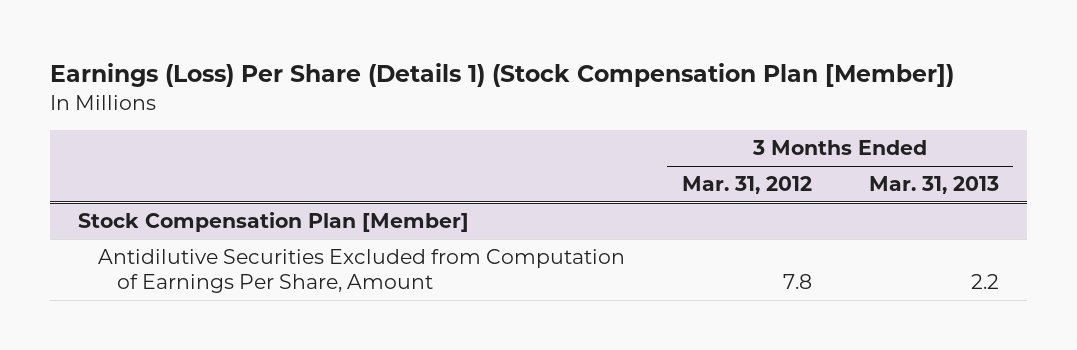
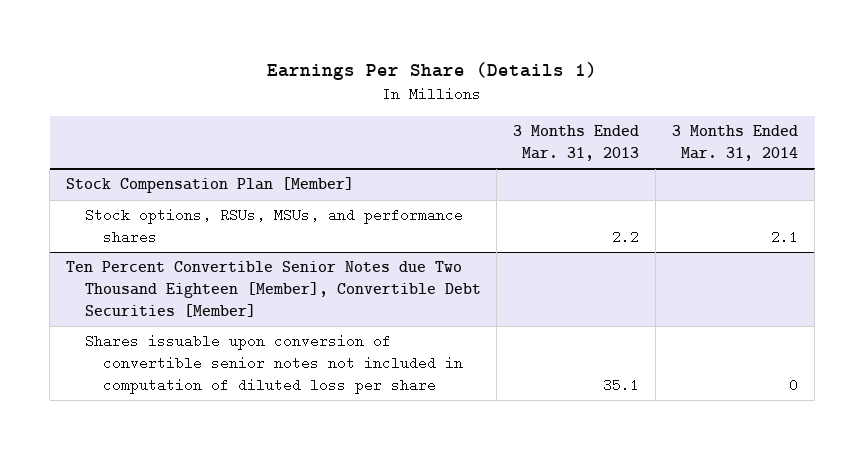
[49,62,954,87] Earnings (Loss) Per Share (Details 1) (Stock Compensation Plan [Member]) -> [267,62,598,81] Earnings Per Share (Details 1)
[681,176,812,195] Mar. 31, 2012 -> none
none -> [672,125,799,162] 3 Months Ended Mar. 31, 2014
[97,249,625,294] Antidilutive Securities Excluded from Computation of Earnings Per Share, Amount -> [84,208,463,245] Stock options, RSUs, MSUs, and performance shares
none -> [66,261,481,317] Ten Percent Convertible Senior Notes due Two Thousand Eighteen [Member], Convertible Debt Securities [Member]
none -> [84,334,463,394] Shares issuable upon conversion of convertible senior notes not included in computation of diluted loss per share

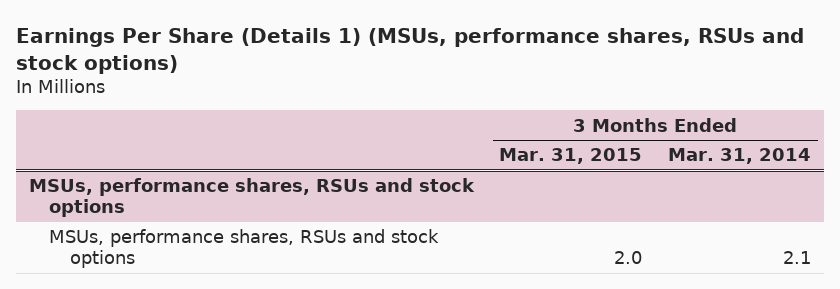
[267,62,598,81] Earnings Per Share (Details 1) -> [15,27,804,74] Earnings Per Share (Details 1) (MSUs, performance shares, RSUs and stock options)
[513,125,640,162] 3 Months Ended Mar. 31, 2013 -> none
none -> [499,148,643,165] Mar. 31, 2015
[66,177,355,194] Stock Compensation Plan [Member] -> none
[66,261,481,317] Ten Percent Convertible Senior Notes due Two Thousand Eighteen [Member], Convertible Debt Securities [Member] -> none
[84,334,463,394] Shares issuable upon conversion of convertible senior notes not included in computation of diluted loss per share -> none
none -> [28,178,475,218] MSUs, performance shares, RSUs and stock options
[84,208,463,245] Stock options, RSUs, MSUs, and performance shares -> [49,229,440,269] MSUs, performance shares, RSUs and stock options

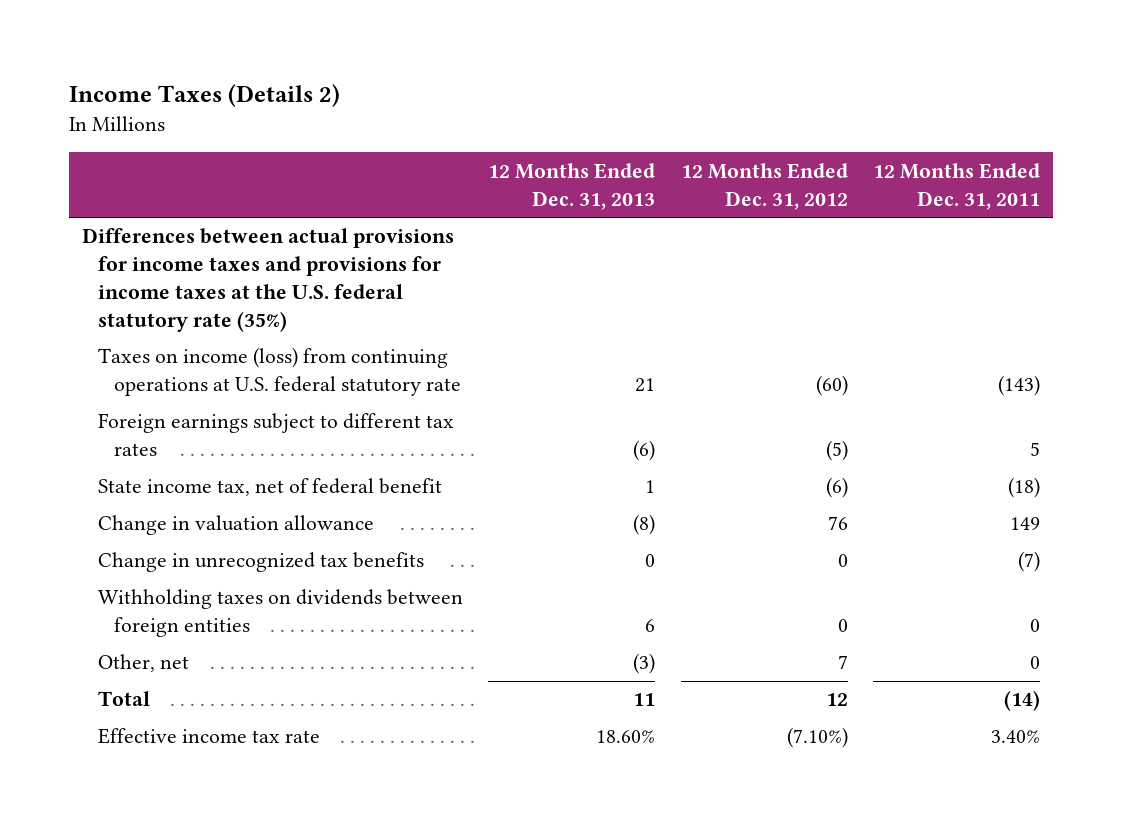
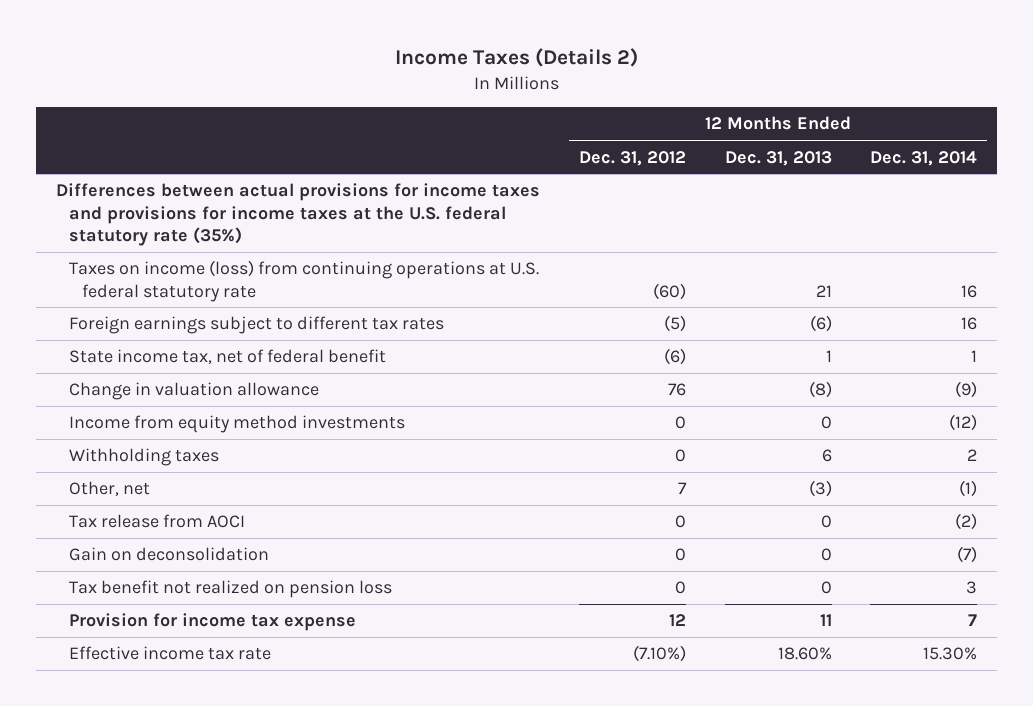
[873,162,1041,210] 12 Months Ended Dec. 31, 2011 -> none
none -> [870,150,978,166] Dec. 31, 2014
[97,552,424,573] Change in unrecognized tax benefits -> none
none -> [68,415,405,434] Income from equity method investments
[97,589,463,638] Withholding taxes on dividends between foreign entities -> [68,448,219,467] Withholding taxes
none -> [68,514,245,529] Tax release from AOCI
none -> [68,547,269,562] Gain on deconsolidation
none -> [68,580,392,599] Tax benefit not realized on pension loss
[97,691,150,707] Total -> [68,613,356,632] Provision for income tax expense

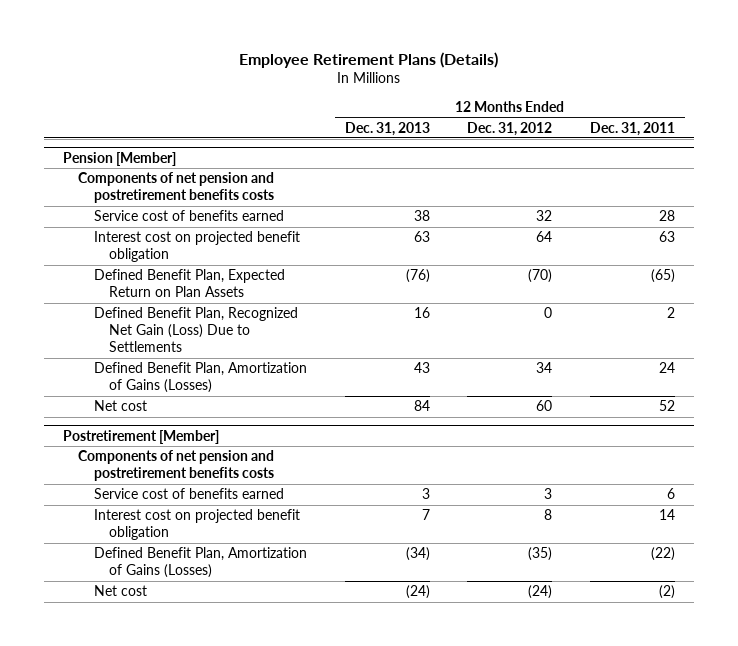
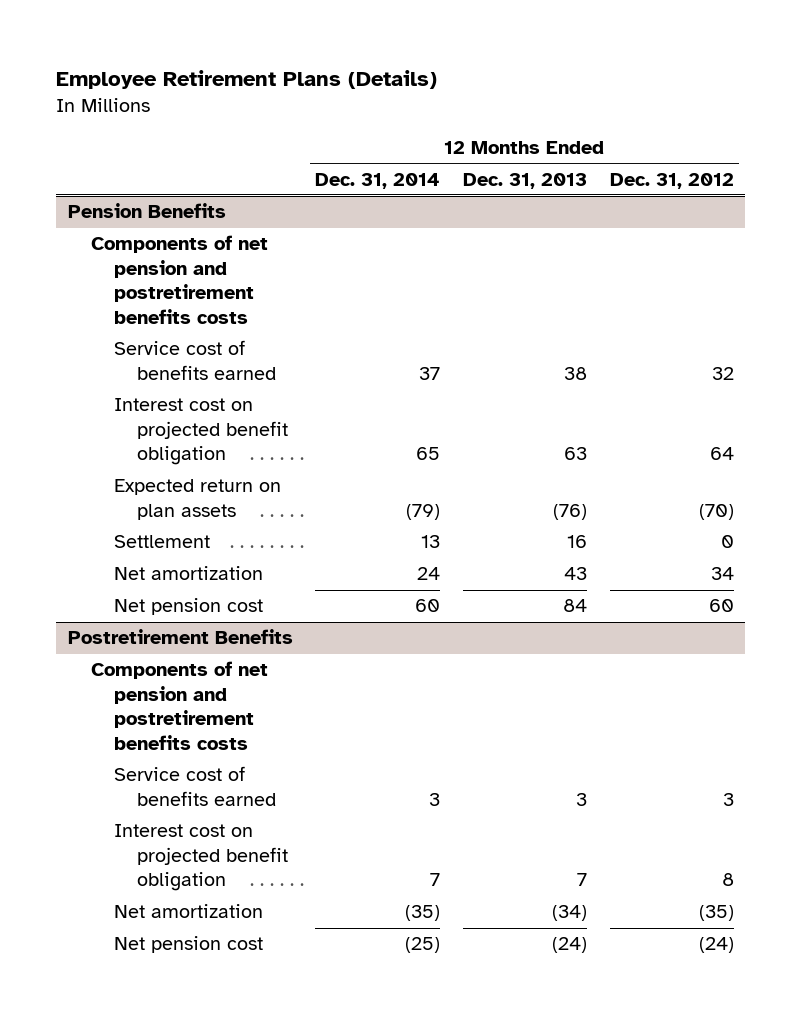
[590,121,676,136] Dec. 31, 2011 -> none
none -> [315,172,441,189] Dec. 31, 2014
[62,151,176,166] Pension [Member] -> none
none -> [67,203,226,219] Pension Benefits
[62,429,219,444] Postretirement [Member] -> none
[93,269,285,298] Defined Benefit Plan, Expected Return on Plan Assets -> [114,479,282,520] Expected return on plan assets
[93,307,298,353] Defined Benefit Plan, Recognized Net Gain (Loss) Due to Settlements -> [114,535,211,549] Settlement
[93,362,307,394] Defined Benefit Plan, Amortization of Gains (Losses) -> [114,566,264,581] Net amortization
[93,400,147,412] Net cost -> [114,598,264,616] Net pension cost
none -> [67,629,293,645] Postretirement Benefits
[93,547,307,579] Defined Benefit Plan, Amortization of Gains (Losses) -> [114,904,264,919] Net amortization
[93,585,147,597] Net cost -> [114,936,264,954] Net pension cost

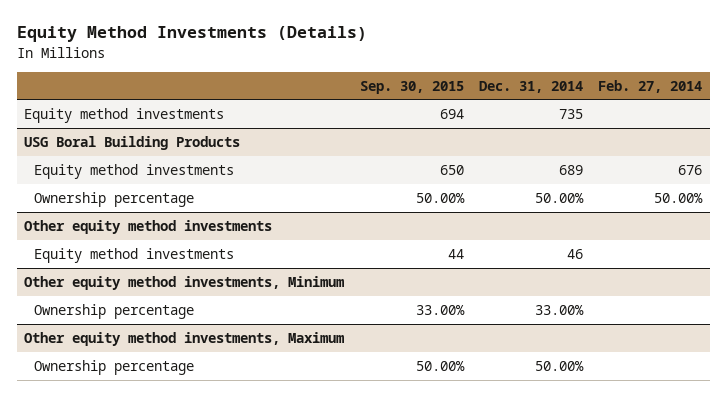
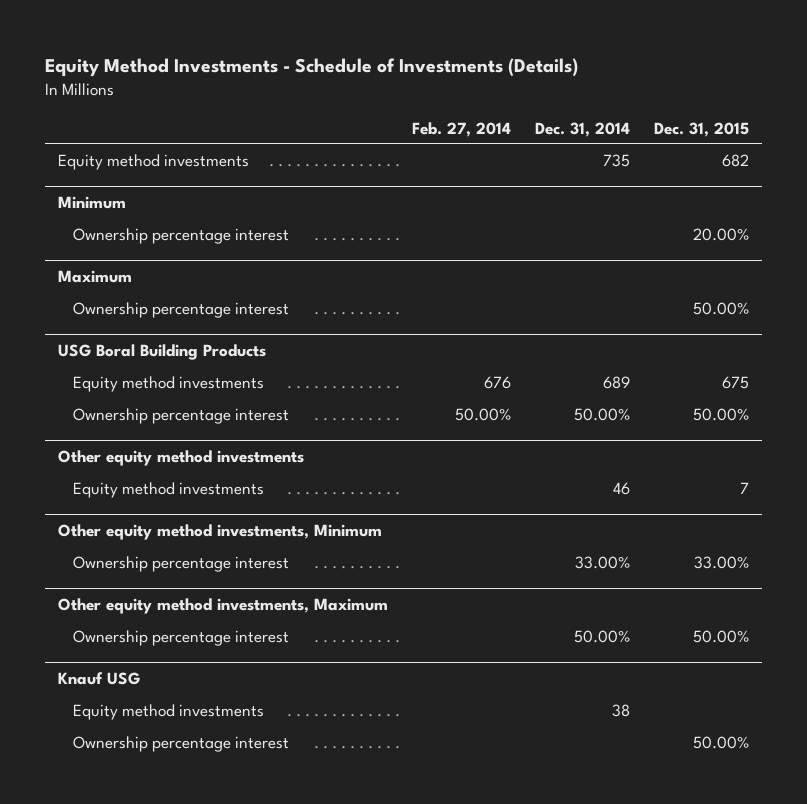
[16,26,367,43] Equity Method Investments (Details) -> [45,57,579,77] Equity Method Investments - Schedule of Investments (Details)
[359,80,464,94] Sep. 30, 2015 -> none
none -> [654,121,750,137] Dec. 31, 2015
none -> [57,196,126,210] Minimum
none -> [72,228,289,245] Ownership percentage interest
none -> [57,270,132,284] Maximum
none -> [72,302,289,319] Ownership percentage interest
[34,191,195,207] Ownership percentage -> [72,408,289,425] Ownership percentage interest
[34,303,195,319] Ownership percentage -> [72,556,289,573] Ownership percentage interest
[34,359,195,375] Ownership percentage -> [72,630,289,647] Ownership percentage interest
none -> [57,672,140,686] Knauf USG
none -> [72,704,264,721] Equity method investments
none -> [72,736,289,753] Ownership percentage interest

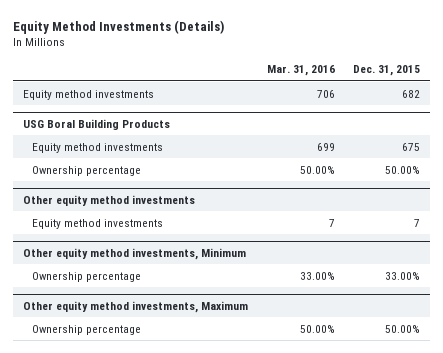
[45,57,579,77] Equity Method Investments - Schedule of Investments (Details) -> [13,19,225,34] Equity Method Investments (Details)
[411,121,511,137] Feb. 27, 2014 -> none
[535,121,631,137] Dec. 31, 2014 -> none
none -> [266,65,335,77] Mar. 31, 2016
[57,196,126,210] Minimum -> none
[72,228,289,245] Ownership percentage interest -> none
[57,270,132,284] Maximum -> none
[72,302,289,319] Ownership percentage interest -> none
[72,408,289,425] Ownership percentage interest -> [32,165,142,176] Ownership percentage
[72,556,289,573] Ownership percentage interest -> [32,271,142,282] Ownership percentage
[57,672,140,686] Knauf USG -> none
[72,704,264,721] Equity method investments -> none
[72,736,289,753] Ownership percentage interest -> none
[72,630,289,647] Ownership percentage interest -> [32,324,142,335] Ownership percentage

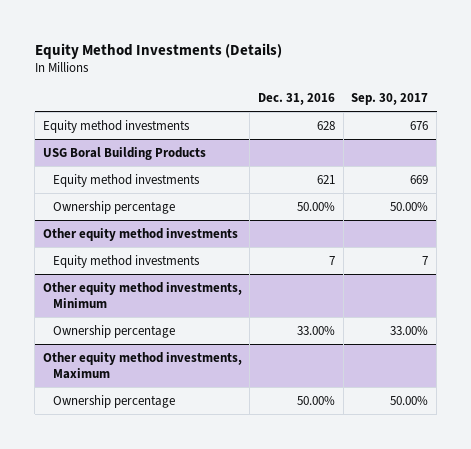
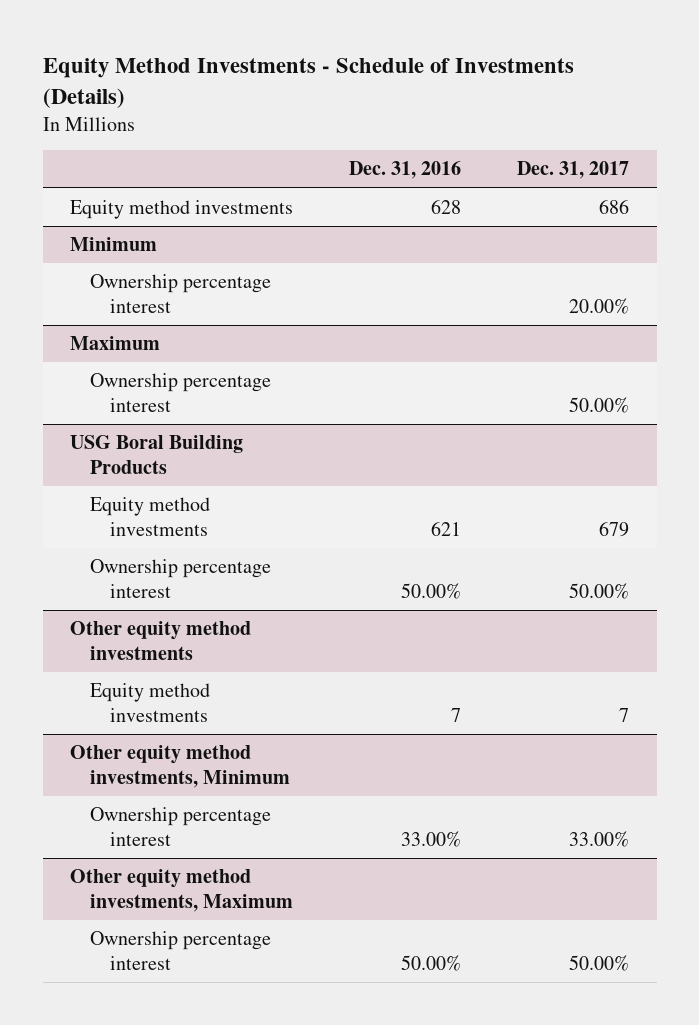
[34,42,282,59] Equity Method Investments (Details) -> [42,58,574,108] Equity Method Investments - Schedule of Investments (Details)
[351,93,429,106] Sep. 30, 2017 -> none
none -> [517,161,630,180] Dec. 31, 2017
none -> [70,237,158,252] Minimum
none -> [90,274,272,314] Ownership percentage interest
none -> [70,336,161,351] Maximum
none -> [90,373,272,413] Ownership percentage interest
[52,200,175,214] Ownership percentage -> [90,559,272,599] Ownership percentage interest
[52,324,175,338] Ownership percentage -> [90,807,272,847] Ownership percentage interest
[52,394,175,408] Ownership percentage -> [90,931,272,971] Ownership percentage interest

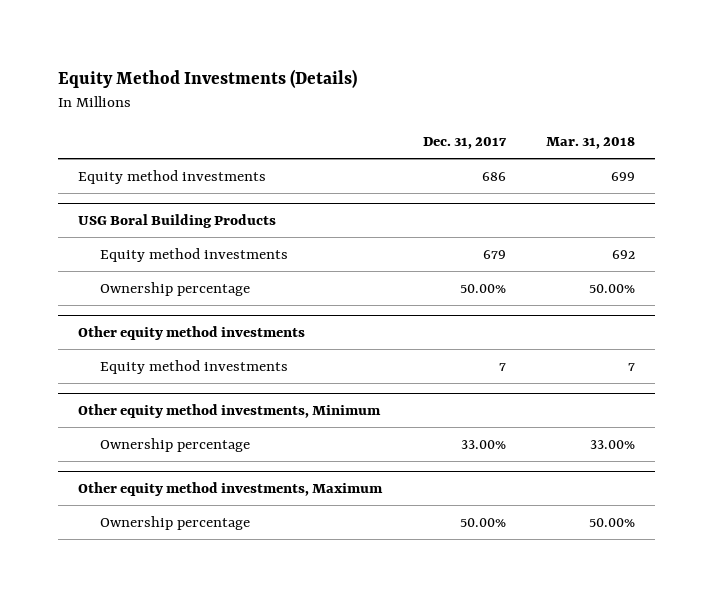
[42,58,574,108] Equity Method Investments - Schedule of Investments (Details) -> [58,69,358,89] Equity Method Investments (Details)
[349,161,462,180] Dec. 31, 2016 -> none
none -> [546,136,636,149] Mar. 31, 2018
[70,237,158,252] Minimum -> none
[90,274,272,314] Ownership percentage interest -> none
[70,336,161,351] Maximum -> none
[90,373,272,413] Ownership percentage interest -> none
[90,559,272,599] Ownership percentage interest -> [99,281,250,296] Ownership percentage
[90,807,272,847] Ownership percentage interest -> [99,437,250,452] Ownership percentage
[90,931,272,971] Ownership percentage interest -> [99,515,250,530] Ownership percentage

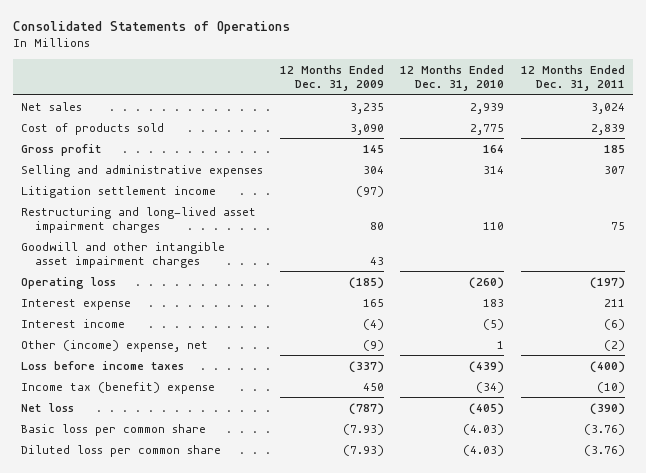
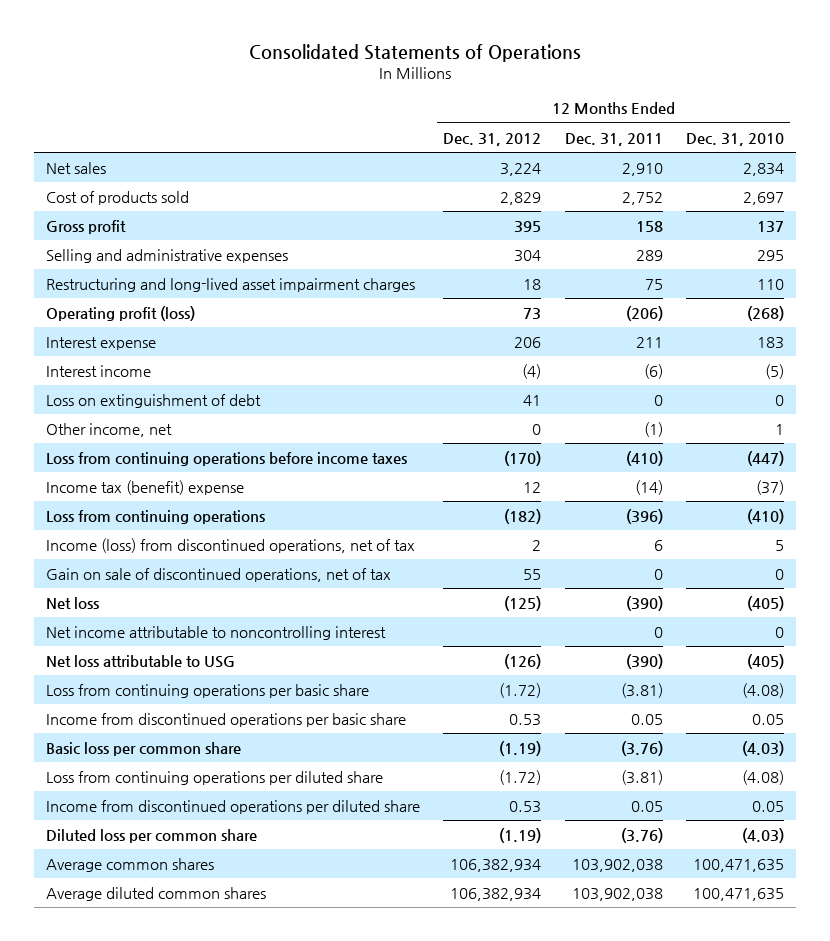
[279,65,384,92] 12 Months Ended Dec. 31, 2009 -> none
none -> [443,132,542,146] Dec. 31, 2012
[21,185,217,198] Litigation settlement income -> none
[470,102,505,114] 2,939 -> [742,162,784,176] 2,834
[590,102,625,114] 3,024 -> [621,162,663,176] 2,910
[470,123,505,135] 2,775 -> [742,191,784,205] 2,697
[590,123,625,135] 2,839 -> [621,191,663,205] 2,752
[483,144,505,153] 164 -> [756,220,784,232] 137
[603,144,625,153] 185 -> [635,220,663,232] 158
[483,165,505,174] 314 -> [756,249,784,261] 295
[603,165,625,174] 307 -> [635,249,663,261] 289
[21,241,226,268] Goodwill and other intangible asset impairment charges -> none
[21,276,117,289] Operating loss -> [45,305,195,321] Operating profit (loss)
[469,276,505,289] (260) -> [746,305,784,321] (268)
[589,276,625,289] (197) -> [625,305,663,321] (206)
none -> [45,393,261,408] Loss on extinguishment of debt
[21,339,209,352] Other (income) expense, net -> [45,422,172,437] Other income, net
[603,339,625,351] (2) -> [643,421,663,437] (1)
[21,360,185,370] Loss before income taxes -> [45,451,407,466] Loss from continuing operations before income taxes
[469,360,505,373] (439) -> [746,450,784,466] (447)
[589,360,625,373] (400) -> [625,450,663,466] (410)
[476,381,505,393] (34) -> [755,479,784,495] (37)
[596,381,625,393] (10) -> [634,479,663,495] (14)
none -> [45,509,265,524] Loss from continuing operations
none -> [45,537,415,553] Income (loss) from discontinued operations, net of tax
none -> [45,567,391,582] Gain on sale of discontinued operations, net of tax
none -> [45,625,386,640] Net income attributable to noncontrolling interest
none -> [45,654,235,668] Net loss attributable to USG
none -> [45,683,369,698] Loss from continuing operations per basic share
none -> [45,712,406,727] Income from discontinued operations per basic share
none -> [45,770,383,785] Loss from continuing operations per diluted share
none -> [45,799,420,814] Income from discontinued operations per diluted share
none -> [45,857,214,872] Average common shares
none -> [45,886,266,901] Average diluted common shares

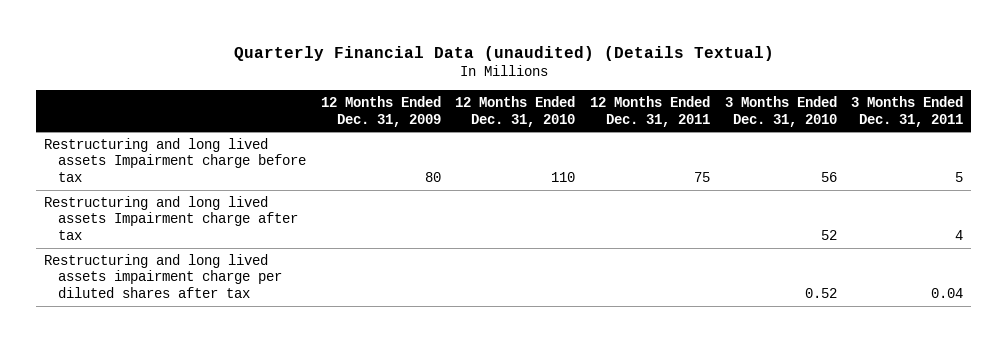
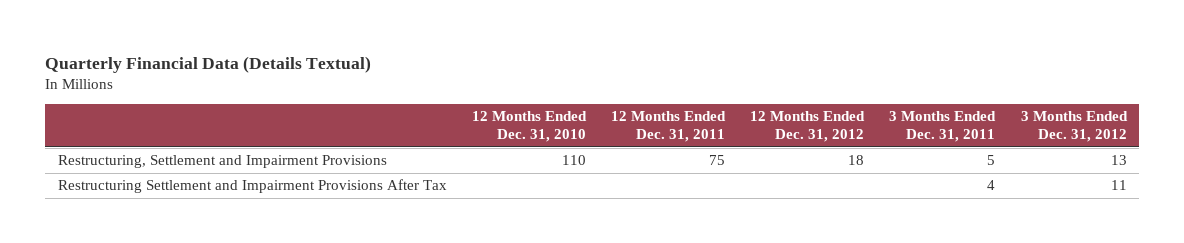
[233,45,774,61] Quarterly Financial Data (unaudited) (Details Textual) -> [45,55,372,73] Quarterly Financial Data (Details Textual)
[320,96,441,127] 12 Months Ended Dec. 31, 2009 -> none
[724,96,837,127] 3 Months Ended Dec. 31, 2010 -> none
none -> [750,111,866,143] 12 Months Ended Dec. 31, 2012
none -> [1020,111,1128,143] 3 Months Ended Dec. 31, 2012
[43,253,283,298] Restructuring and long lived assets impairment charge per diluted shares after tax -> none
[43,137,307,182] Restructuring and long lived assets Impairment charge before tax -> [57,155,387,169] Restructuring, Settlement and Impairment Provisions
[43,195,299,240] Restructuring and long lived assets Impairment charge after tax -> [57,179,447,194] Restructuring Settlement and Impairment Provisions After Tax

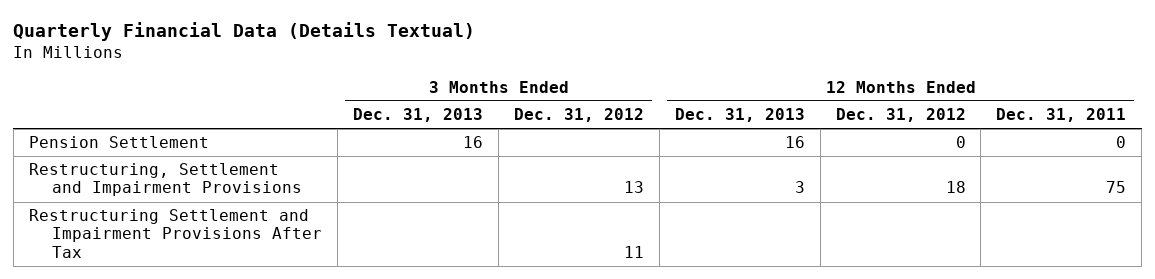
[471,111,587,143] 12 Months Ended Dec. 31, 2010 -> none
[889,111,997,143] 3 Months Ended Dec. 31, 2011 -> none
none -> [353,108,484,123] Dec. 31, 2013
none -> [674,108,805,123] Dec. 31, 2013
none -> [28,136,209,149] Pension Settlement

